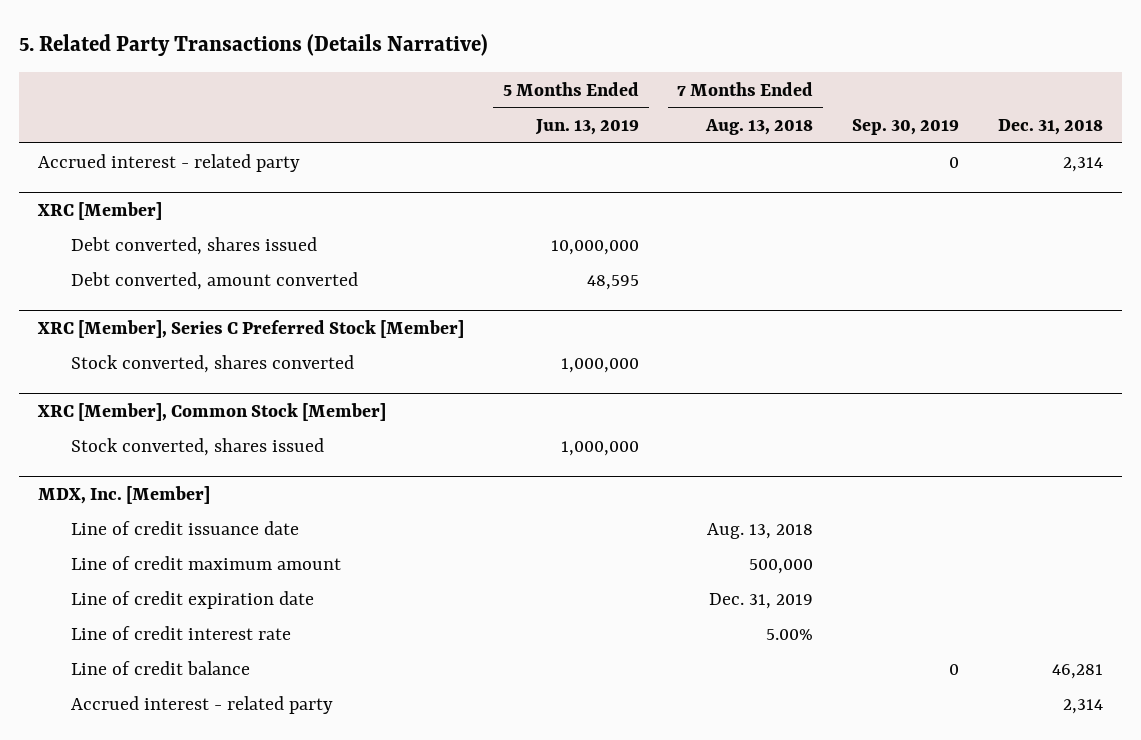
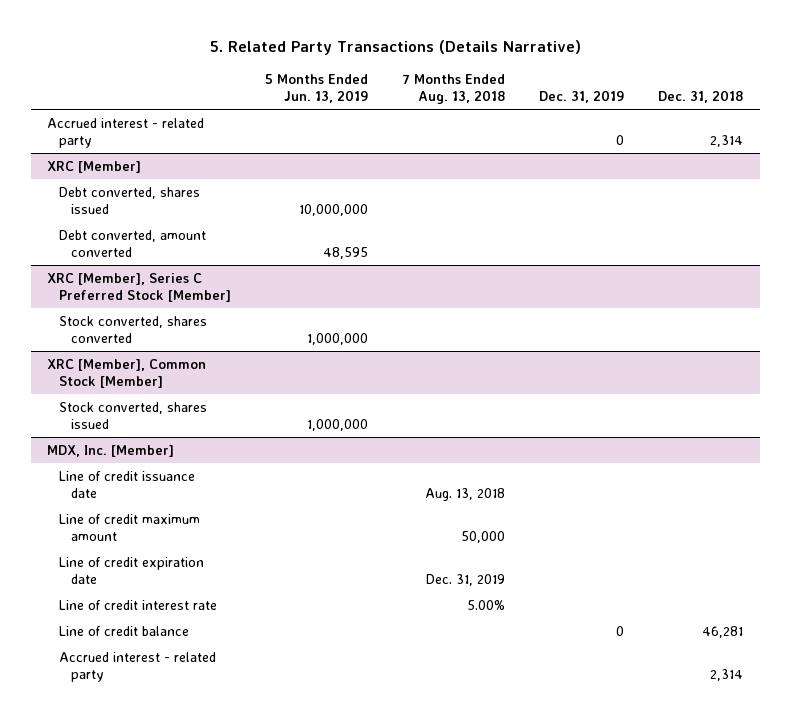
[852,119,960,136] Sep. 30, 2019 -> none
none -> [538,90,624,104] Dec. 31, 2019
[749,558,814,574] 500,000 -> [460,530,505,543] 50,000

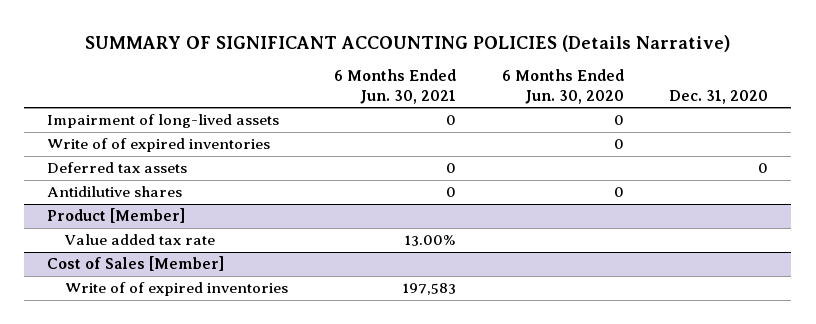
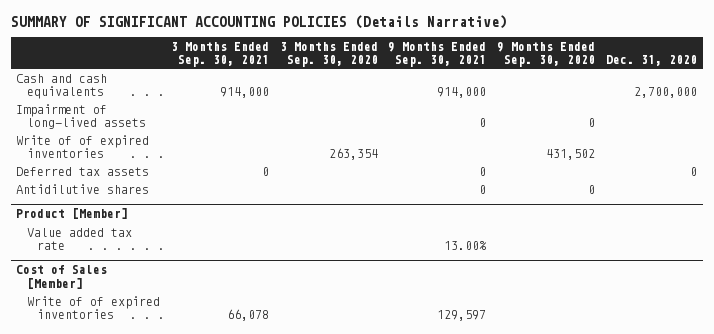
[333,69,456,104] 6 Months Ended Jun. 30, 2021 -> none
[501,69,624,104] 6 Months Ended Jun. 30, 2020 -> none
none -> [170,41,269,68] 3 Months Ended Sep. 30, 2021
none -> [279,41,378,68] 3 Months Ended Sep. 30, 2020
none -> [388,41,487,68] 9 Months Ended Sep. 30, 2021
none -> [497,41,596,68] 9 Months Ended Sep. 30, 2020
none -> [16,73,108,99] Cash and cash equivalents

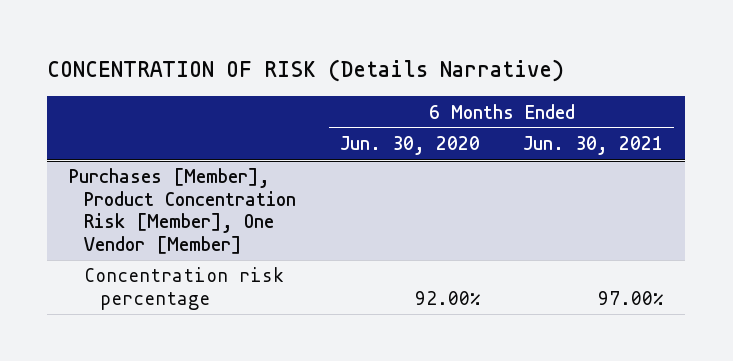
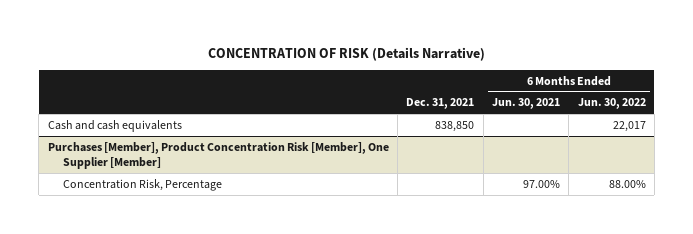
[339,136,480,156] Jun. 30, 2020 -> none
none -> [406,98,475,110] Dec. 31, 2021
none -> [577,98,646,110] Jun. 30, 2022
none -> [47,119,182,132] Cash and cash equivalents
[69,168,297,254] Purchases [Member], Product Concentration Risk [Member], One Vendor [Member] -> [47,141,389,169] Purchases [Member], Product Concentration Risk [Member], One Supplier [Member]
[84,267,285,310] Concentration risk percentage -> [63,178,223,191] Concentration Risk, Percentage

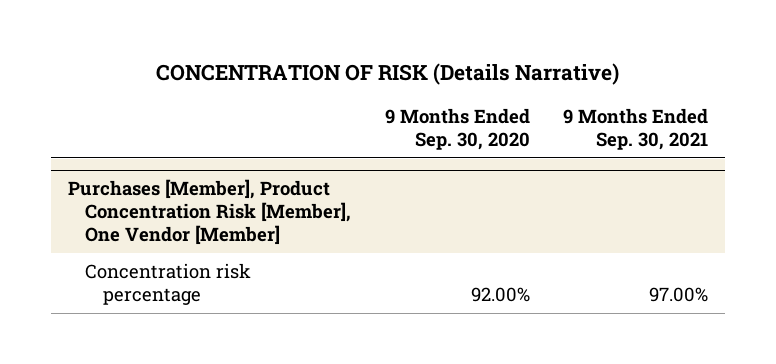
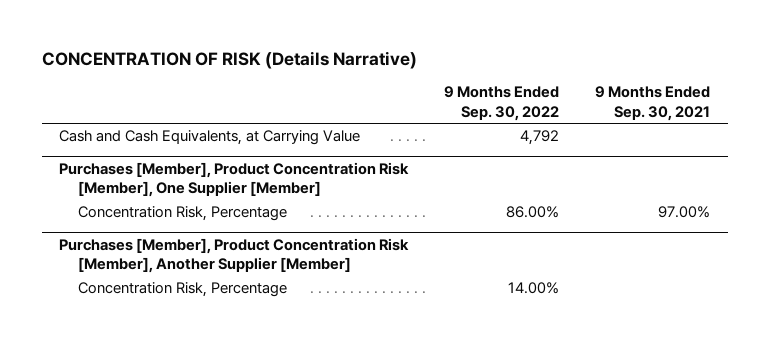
[384,107,530,150] 9 Months Ended Sep. 30, 2020 -> none
none -> [444,86,560,122] 9 Months Ended Sep. 30, 2022
none -> [59,130,361,146] Cash and Cash Equivalents, at Carrying Value
[67,179,352,246] Purchases [Member], Product Concentration Risk [Member], One Vendor [Member] -> [59,161,410,198] Purchases [Member], Product Concentration Risk [Member], One Supplier [Member]
[85,262,252,305] Concentration risk percentage -> [77,206,287,222] Concentration Risk, Percentage
none -> [59,237,410,274] Purchases [Member], Product Concentration Risk [Member], Another Supplier [Member]
none -> [77,282,287,298] Concentration Risk, Percentage

